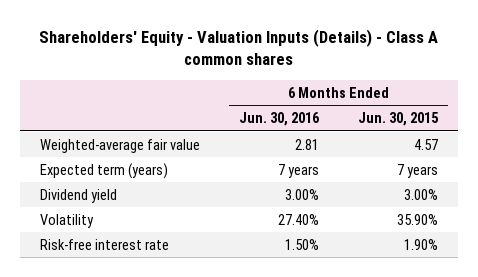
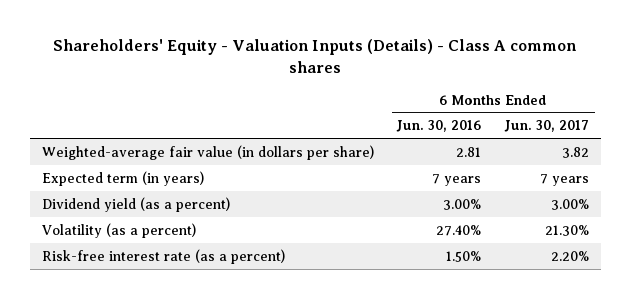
[358,112,440,127] Jun. 30, 2015 -> none
none -> [504,120,590,133] Jun. 30, 2017
[39,138,200,153] Weighted-average fair value -> [41,144,374,160] Weighted-average fair value (in dollars per share)
[39,162,168,179] Expected term (years) -> [41,170,204,186] Expected term (in years)
[39,188,117,203] Dividend yield -> [41,196,230,212] Dividend yield (as a percent)
[39,213,94,228] Volatility -> [41,222,196,238] Volatility (as a percent)
[39,238,169,250] Risk-free interest rate -> [41,248,285,264] Risk-free interest rate (as a percent)

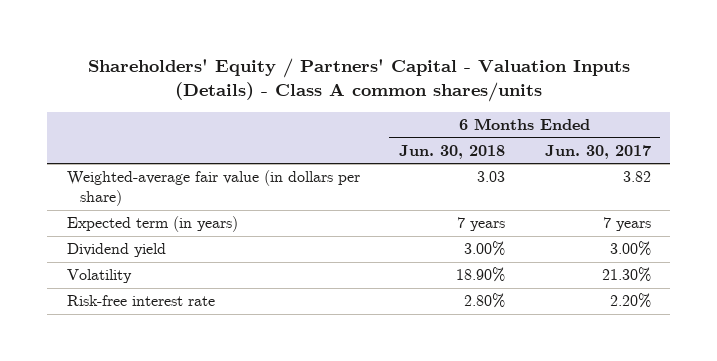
[53,39,578,74] Shareholders' Equity - Valuation Inputs (Details) - Class A common shares -> [87,57,630,103] Shareholders' Equity / Partners' Capital - Valuation Inputs (Details) - Class A common shares/units
[396,120,482,133] Jun. 30, 2016 -> none
none -> [399,144,506,159] Jun. 30, 2018
[41,196,230,212] Dividend yield (as a percent) -> [66,243,166,258] Dividend yield
[41,222,196,238] Volatility (as a percent) -> [66,269,132,284] Volatility
[41,248,285,264] Risk-free interest rate (as a percent) -> [66,295,215,307] Risk-free interest rate

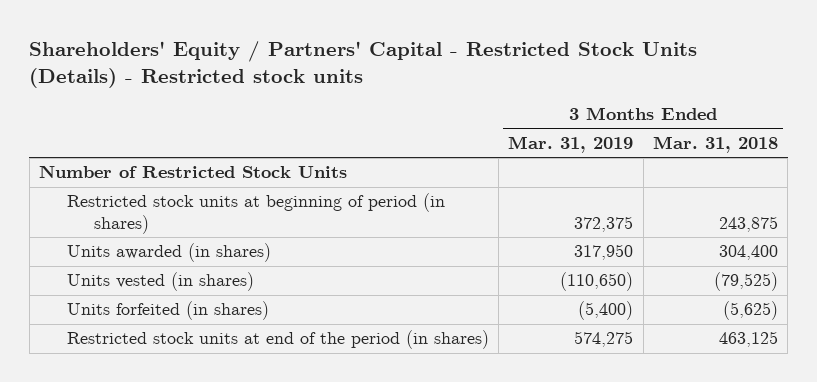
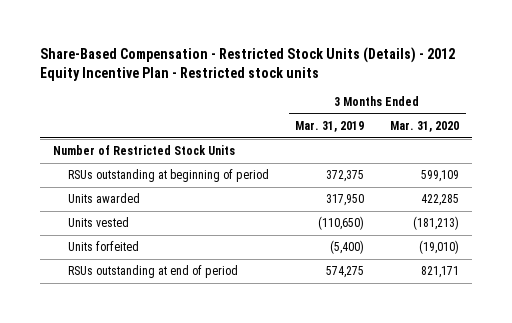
[29,40,698,88] Shareholders' Equity / Partners' Capital - Restricted Stock Units (Details) - Restricted stock units -> [40,46,456,81] Share-Based Compensation - Restricted Stock Units (Details) - 2012 Equity Incentive Plan - Restricted stock units
[652,135,778,153] Mar. 31, 2018 -> none
none -> [390,121,460,133] Mar. 31, 2020
[66,193,445,235] Restricted stock units at beginning of period (in shares) -> [68,169,270,183] RSUs outstanding at beginning of period
[66,243,271,263] Units awarded (in shares) -> [68,193,141,204] Units awarded
[66,272,254,292] Units vested (in shares) -> [68,217,130,228] Units vested
[66,301,269,321] Units forfeited (in shares) -> [68,241,140,252] Units forfeited
[66,330,489,350] Restricted stock units at end of the period (in shares) -> [68,265,239,279] RSUs outstanding at end of period

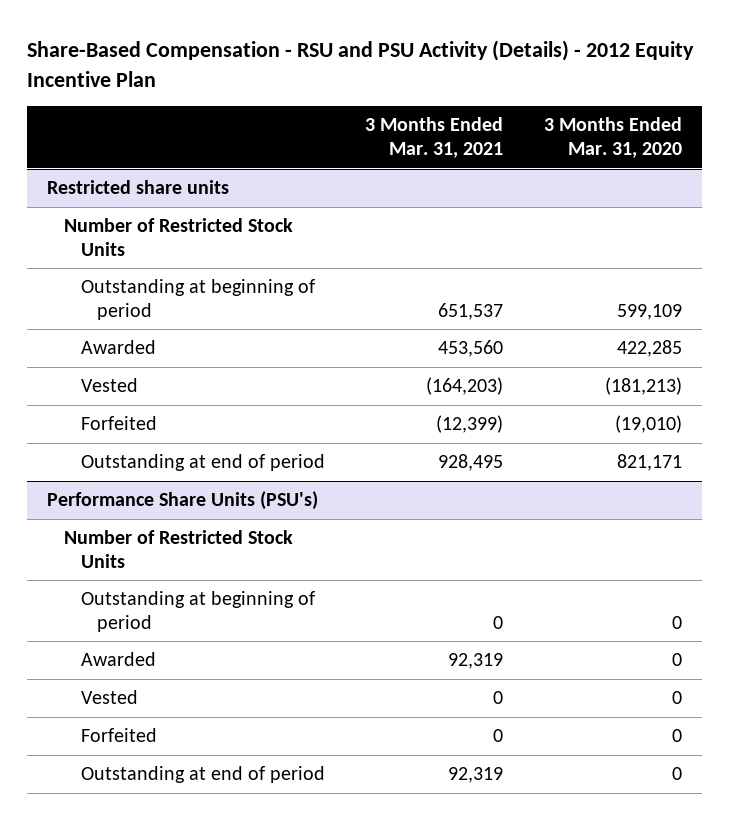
[40,46,456,81] Share-Based Compensation - Restricted Stock Units (Details) - 2012 Equity Incentive Plan - Restricted stock units -> [26,39,694,88] Share-Based Compensation - RSU and PSU Activity (Details) - 2012 Equity Incentive Plan
[295,121,365,133] Mar. 31, 2019 -> none
none -> [365,117,504,159] 3 Months Ended Mar. 31, 2021
none -> [47,180,230,195] Restricted share units
[68,169,270,183] RSUs outstanding at beginning of period -> [80,279,315,320] Outstanding at beginning of period
[68,193,141,204] Units awarded -> [80,340,156,355] Awarded
[68,217,130,228] Units vested -> [80,378,138,393] Vested
[68,241,140,252] Units forfeited -> [80,416,157,431] Forfeited
[68,265,239,279] RSUs outstanding at end of period -> [80,454,325,472] Outstanding at end of period
none -> [47,491,319,511] Performance Share Units (PSU's)
none -> [63,530,293,568] Number of Restricted Stock Units
none -> [80,591,315,632] Outstanding at beginning of period
none -> [80,652,156,667] Awarded
none -> [80,690,138,705] Vested
none -> [80,728,157,743] Forfeited
none -> [80,766,325,784] Outstanding at end of period

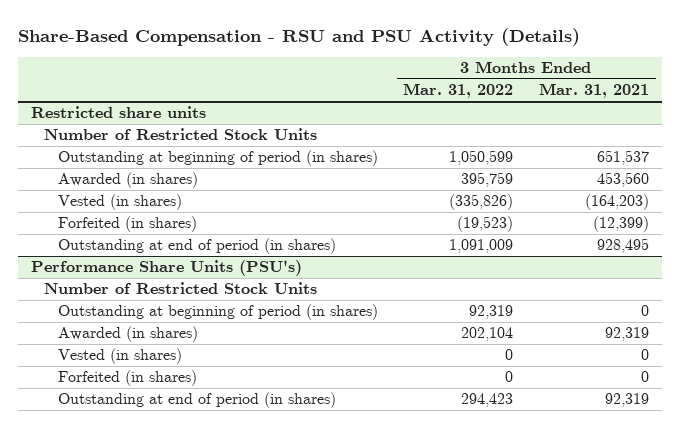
[26,39,694,88] Share-Based Compensation - RSU and PSU Activity (Details) - 2012 Equity Incentive Plan -> [17,27,580,46] Share-Based Compensation - RSU and PSU Activity (Details)
[543,117,682,159] 3 Months Ended Mar. 31, 2020 -> none
none -> [403,83,514,99] Mar. 31, 2022
[80,279,315,320] Outstanding at beginning of period -> [57,150,378,167] Outstanding at beginning of period (in shares)
[80,340,156,355] Awarded -> [57,172,198,189] Awarded (in shares)
[80,378,138,393] Vested -> [57,194,182,211] Vested (in shares)
[80,416,157,431] Forfeited -> [57,216,197,233] Forfeited (in shares)
[80,454,325,472] Outstanding at end of period -> [57,238,336,255] Outstanding at end of period (in shares)
[80,591,315,632] Outstanding at beginning of period -> [57,304,378,321] Outstanding at beginning of period (in shares)
[80,652,156,667] Awarded -> [57,326,198,343] Awarded (in shares)
[80,690,138,705] Vested -> [57,348,182,365] Vested (in shares)
[80,728,157,743] Forfeited -> [57,370,197,387] Forfeited (in shares)
[80,766,325,784] Outstanding at end of period -> [57,392,336,409] Outstanding at end of period (in shares)

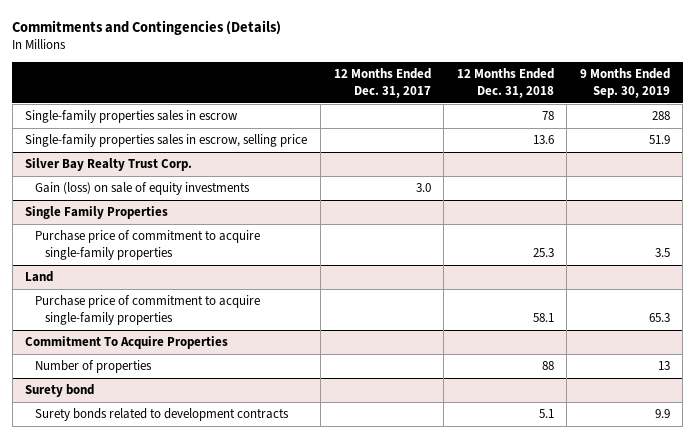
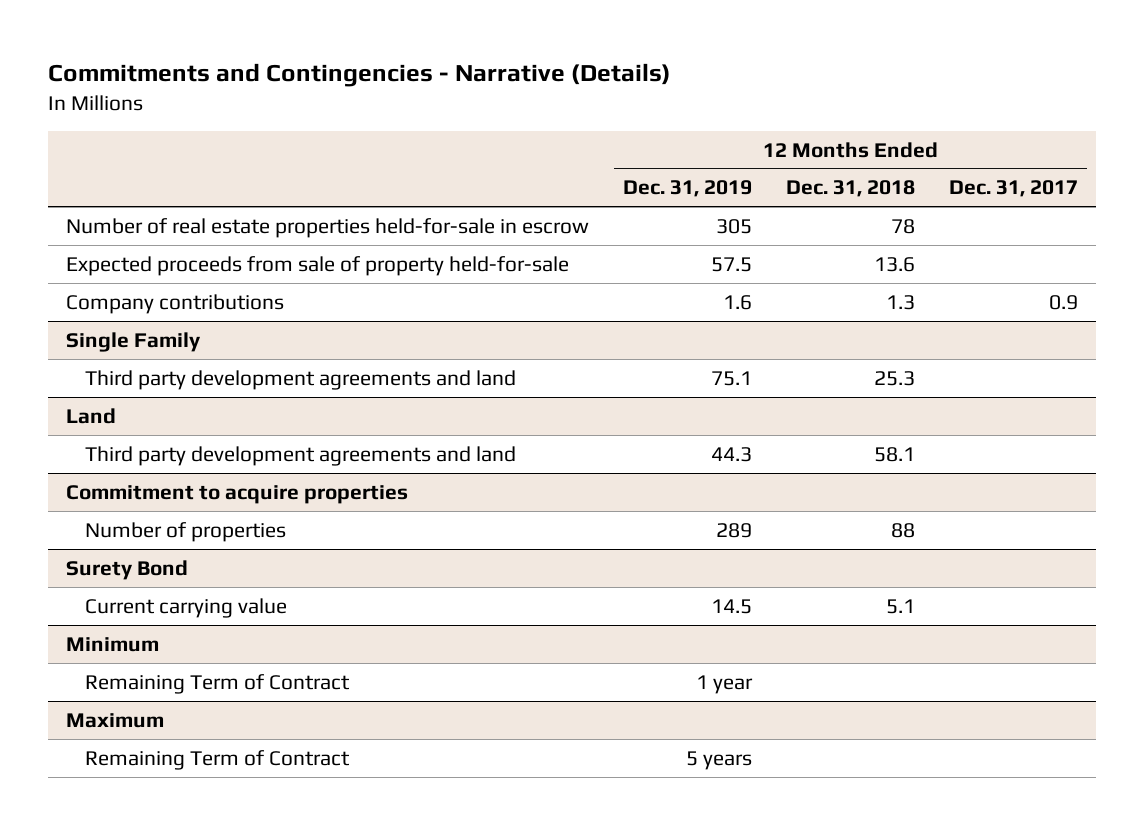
[12,20,282,36] Commitments and Contingencies (Details) -> [48,63,672,88] Commitments and Contingencies - Narrative (Details)
[579,68,670,99] 9 Months Ended Sep. 30, 2019 -> none
none -> [622,180,752,198] Dec. 31, 2019
[25,158,193,172] Silver Bay Realty Trust Corp. -> none
[35,182,251,196] Gain (loss) on sale of equity investments -> none
[25,110,239,124] Single-family properties sales in escrow -> [65,217,589,238] Number of real estate properties held-for-sale in escrow
[25,134,308,148] Single-family properties sales in escrow, selling price -> [65,255,569,276] Expected proceeds from sale of property held-for-sale
none -> [65,293,284,314] Company contributions
[25,206,169,220] Single Family Properties -> [65,331,201,352] Single Family
[35,230,261,260] Purchase price of commitment to acquire single-family properties -> [85,369,517,390] Third party development agreements and land
[35,295,261,325] Purchase price of commitment to acquire single-family properties -> [85,445,517,466] Third party development agreements and land
[25,336,229,350] Commitment To Acquire Properties -> [65,484,408,504] Commitment to acquire properties
[25,384,95,398] Surety bond -> [65,559,188,580] Surety Bond
[35,408,290,422] Surety bonds related to development contracts -> [85,597,288,618] Current carrying value
none -> [65,636,159,652] Minimum
none -> [85,673,351,694] Remaining Term of Contract
none -> [65,712,164,728] Maximum
none -> [85,749,351,770] Remaining Term of Contract

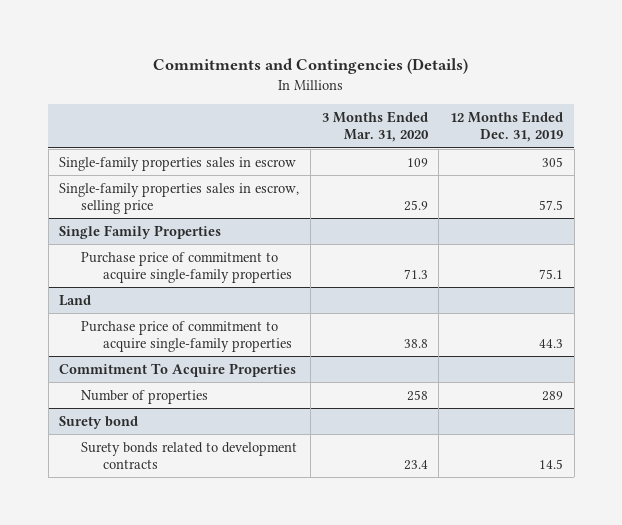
[48,63,672,88] Commitments and Contingencies - Narrative (Details) -> [153,58,469,75] Commitments and Contingencies (Details)
[786,180,916,198] Dec. 31, 2018 -> none
[949,180,1079,198] Dec. 31, 2017 -> none
none -> [321,111,429,143] 3 Months Ended Mar. 31, 2020
[65,293,284,314] Company contributions -> none
[65,217,589,238] Number of real estate properties held-for-sale in escrow -> [59,156,297,171] Single-family properties sales in escrow
[65,255,569,276] Expected proceeds from sale of property held-for-sale -> [59,182,300,214] Single-family properties sales in escrow, selling price
[65,331,201,352] Single Family -> [59,224,222,239] Single Family Properties
[85,369,517,390] Third party development agreements and land -> [81,251,292,283] Purchase price of commitment to acquire single-family properties
[85,445,517,466] Third party development agreements and land -> [81,320,292,352] Purchase price of commitment to acquire single-family properties
[65,484,408,504] Commitment to acquire properties -> [59,362,297,377] Commitment To Acquire Properties
[65,636,159,652] Minimum -> none
[85,673,351,694] Remaining Term of Contract -> none
[65,712,164,728] Maximum -> none
[85,749,351,770] Remaining Term of Contract -> none
[65,559,188,580] Surety Bond -> [59,415,139,429] Surety bond
[85,597,288,618] Current carrying value -> [81,441,298,469] Surety bonds related to development contracts

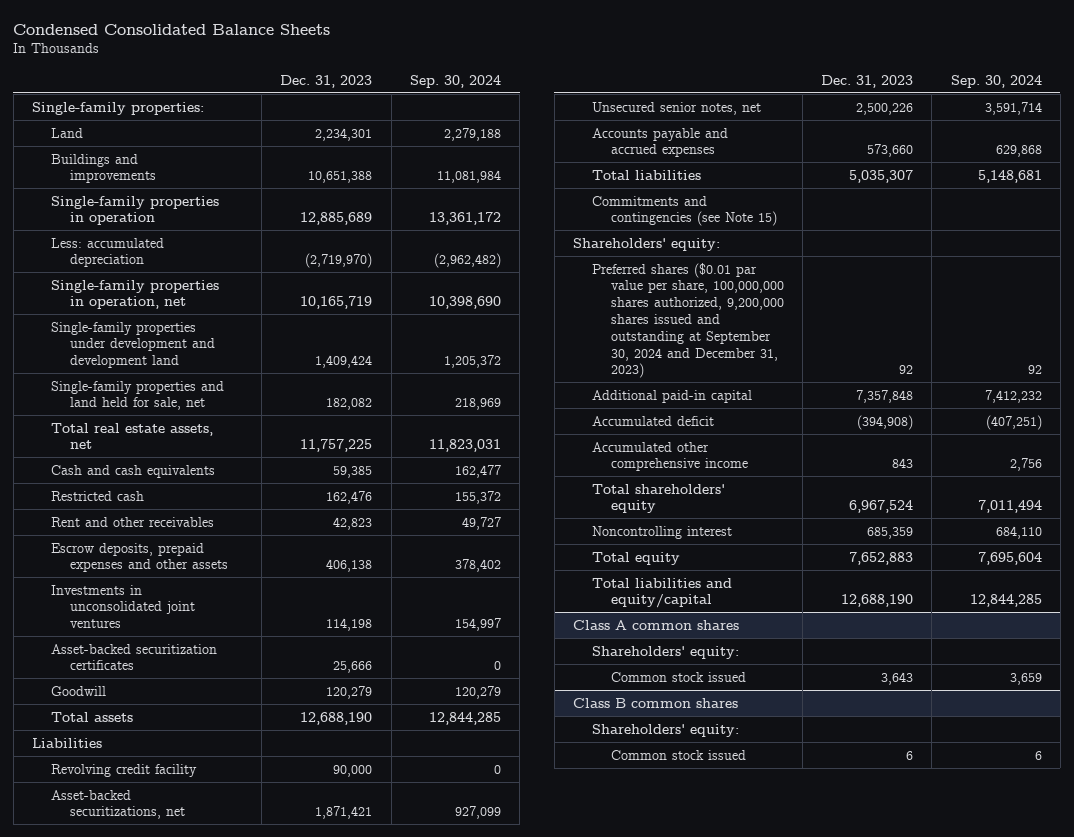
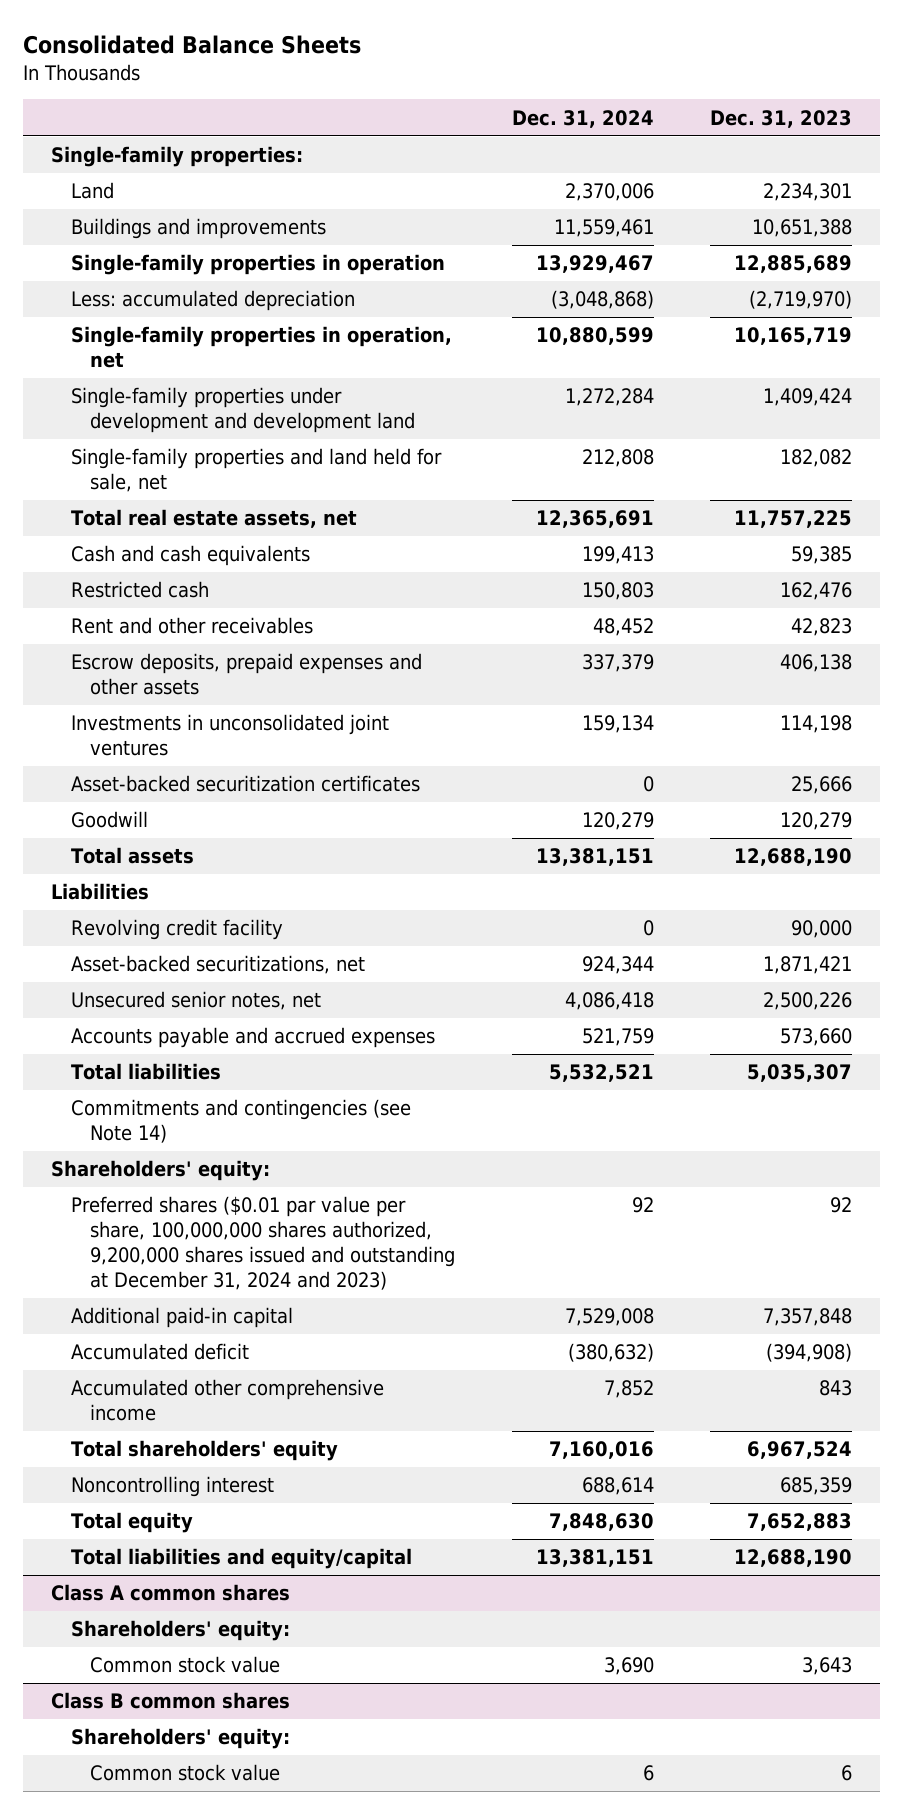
[13,23,331,35] Condensed Consolidated Balance Sheets -> [22,35,361,55] Consolidated Balance Sheets
[409,74,501,88] Sep. 30, 2024 -> none
none -> [511,109,654,128] Dec. 31, 2024
[591,195,777,227] Commitments and contingencies (see Note 15) -> [70,1099,411,1144] Commitments and contingencies (see Note 14)
[591,262,784,379] Preferred shares ($0.01 par value per share, 100,000,000 shares authorized, 9,200,000 shares issued and outstanding at September 30, 2024 and December 31, 2023) -> [70,1196,456,1291] Preferred shares ($0.01 par value per share, 100,000,000 shares authorized, 9,200,000 shares issued and outstanding at December 31, 2024 and 2023)
[610,671,746,682] Common stock issued -> [90,1656,281,1674] Common stock value
[610,749,746,760] Common stock issued -> [90,1764,281,1782] Common stock value

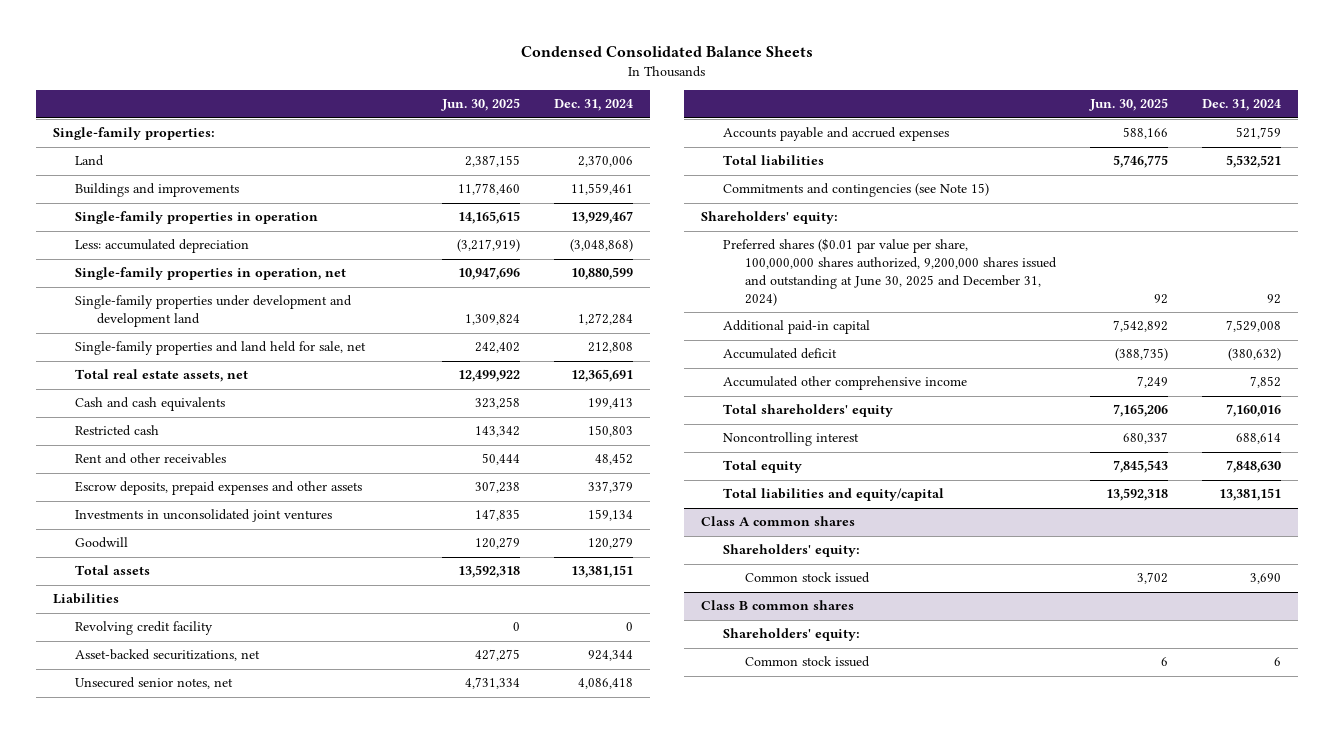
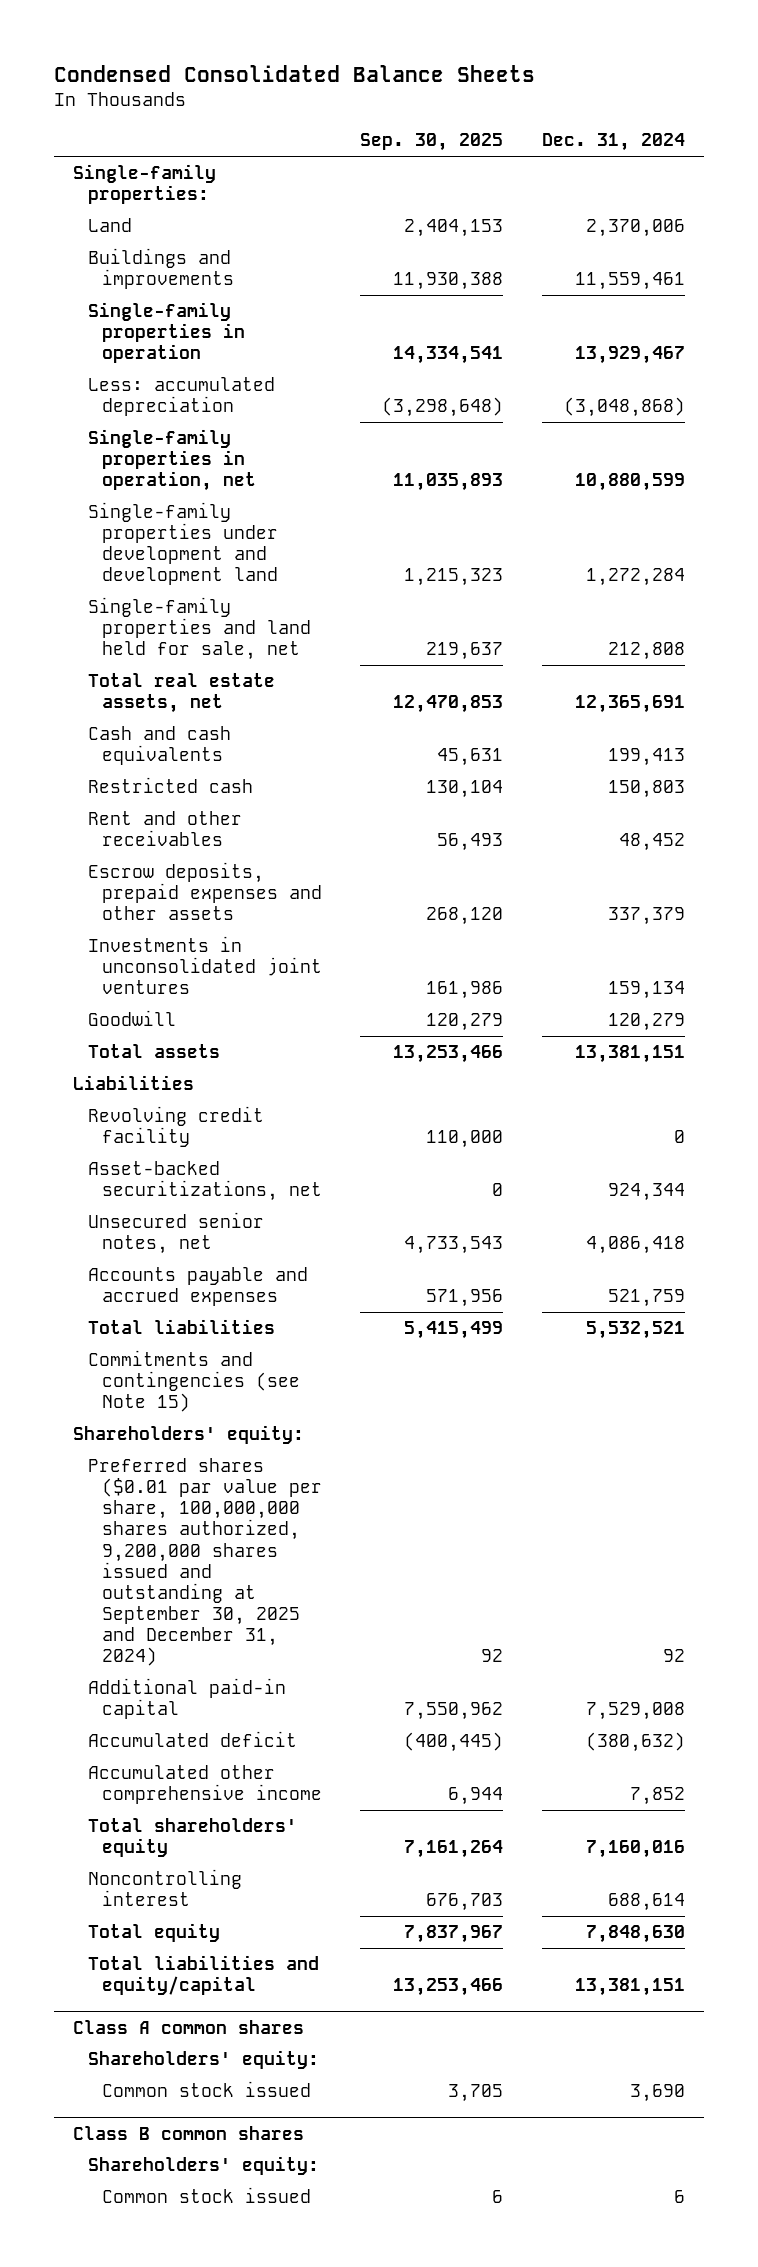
[440,98,520,112] Jun. 30, 2025 -> none
none -> [360,133,504,152] Sep. 30, 2025
[723,238,1058,306] Preferred shares ($0.01 par value per share, 100,000,000 shares authorized, 9,200,000 shares issued and outstanding at June 30, 2025 and December 31, 2024) -> [87,1458,322,1667] Preferred shares ($0.01 par value per share, 100,000,000 shares authorized, 9,200,000 shares issued and outstanding at September 30, 2025 and December 31, 2024)

